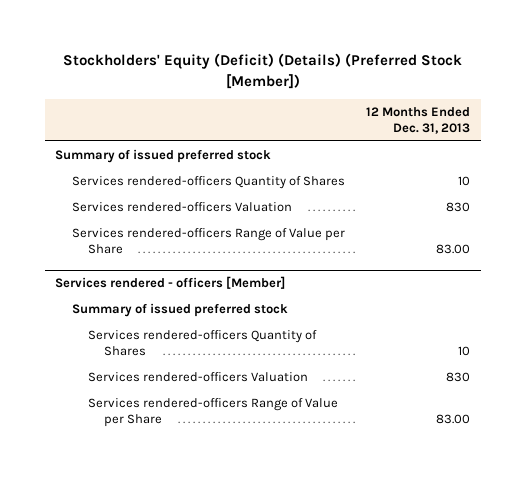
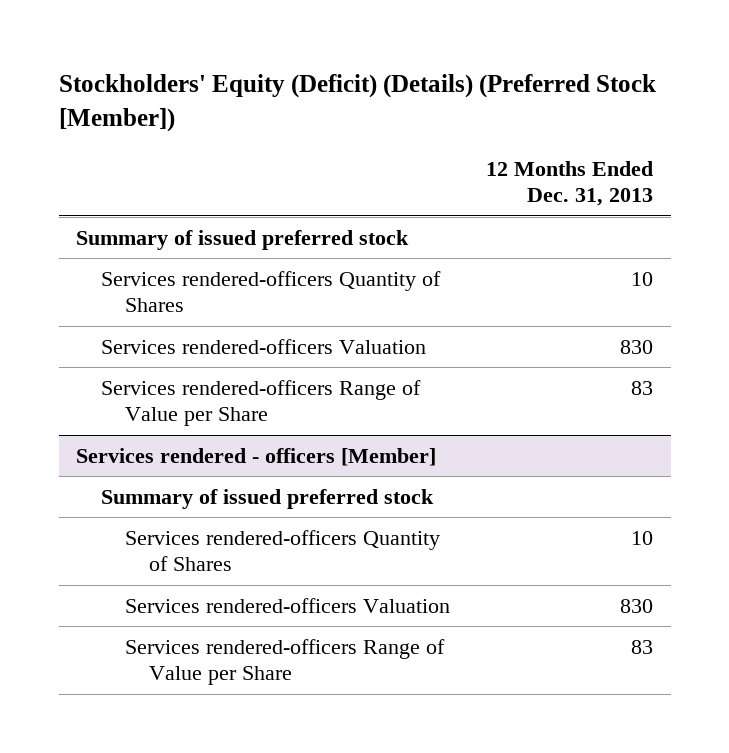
[436,244,471,255] 83.00 -> [630,380,653,395] 83
[436,414,471,425] 83.00 -> [630,639,653,654] 83

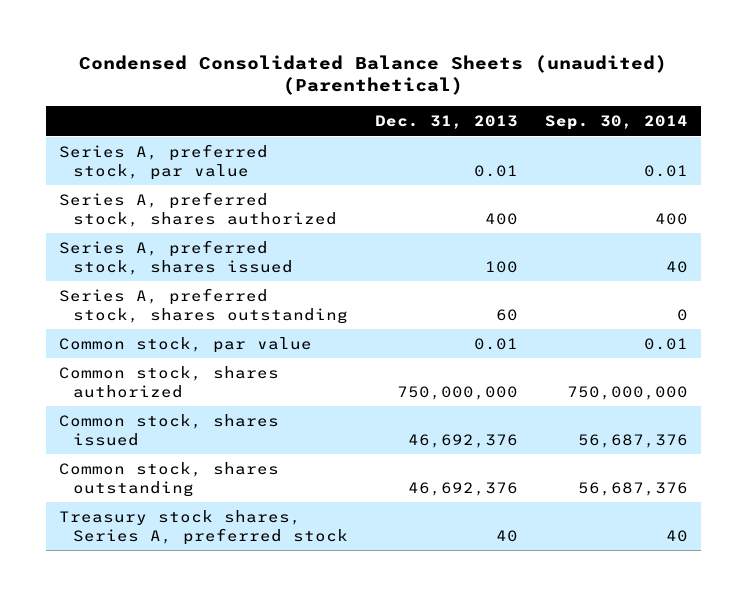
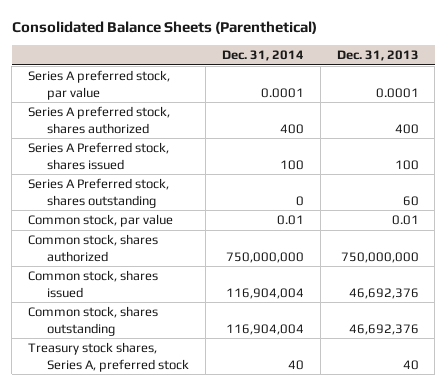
[79,54,668,96] Condensed Consolidated Balance Sheets (unaudited) (Parenthetical) -> [11,20,317,34] Consolidated Balance Sheets (Parenthetical)
[544,115,688,131] Sep. 30, 2014 -> none
none -> [221,49,304,61] Dec. 31, 2014
[58,143,268,180] Series A, preferred stock, par value -> [28,70,171,100] Series A preferred stock, par value
[474,164,519,177] 0.01 -> [375,87,419,98] 0.0001
[58,191,338,227] Series A, preferred stock, shares authorized -> [28,106,171,134] Series A preferred stock, shares authorized
[58,239,294,275] Series A, preferred stock, shares issued -> [28,142,170,170] Series A Preferred stock, shares issued
[58,287,349,324] Series A, preferred stock, shares outstanding -> [28,178,170,208] Series A Preferred stock, shares outstanding

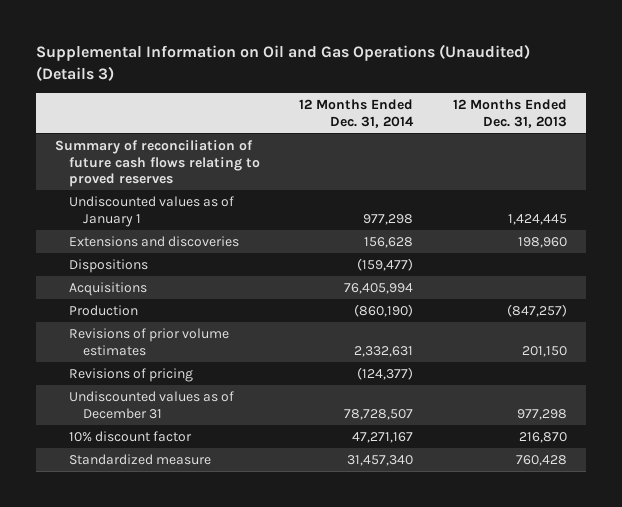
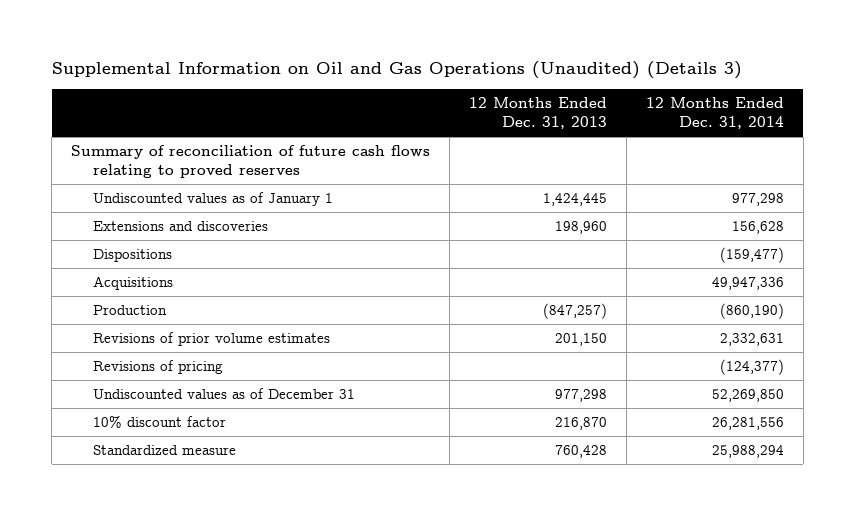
[344,282,414,294] 76,405,994 -> [711,277,784,291] 49,947,336
[344,408,414,420] 78,728,507 -> [711,389,784,403] 52,269,850
[352,431,414,443] 47,271,167 -> [711,417,784,431] 26,281,556
[347,454,414,466] 31,457,340 -> [711,445,784,459] 25,988,294

